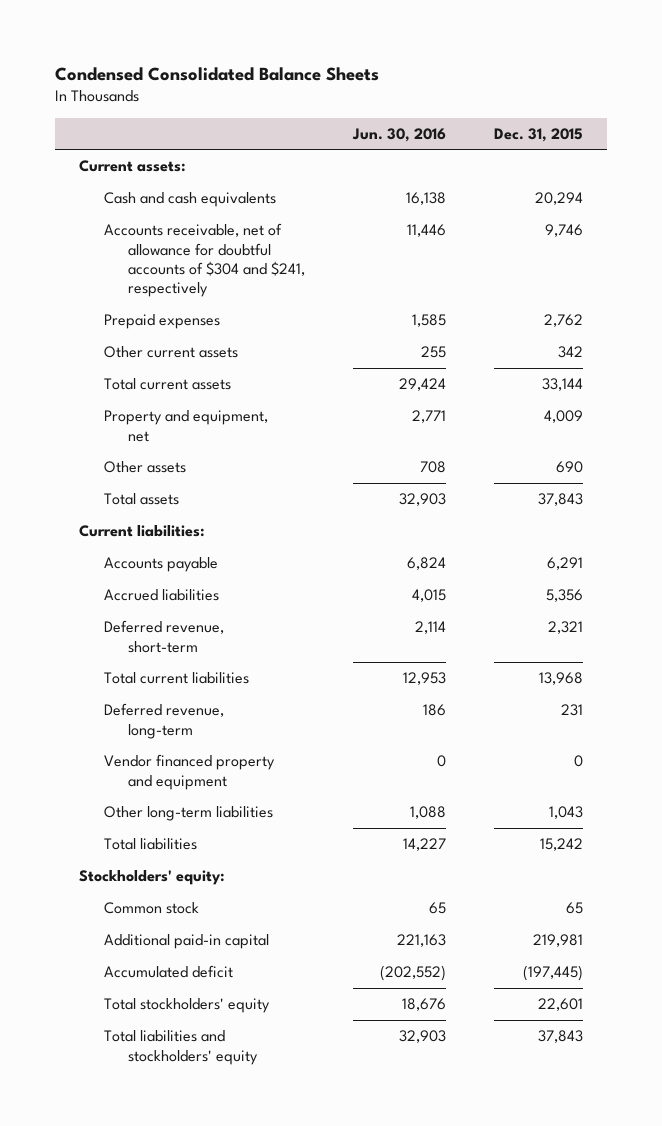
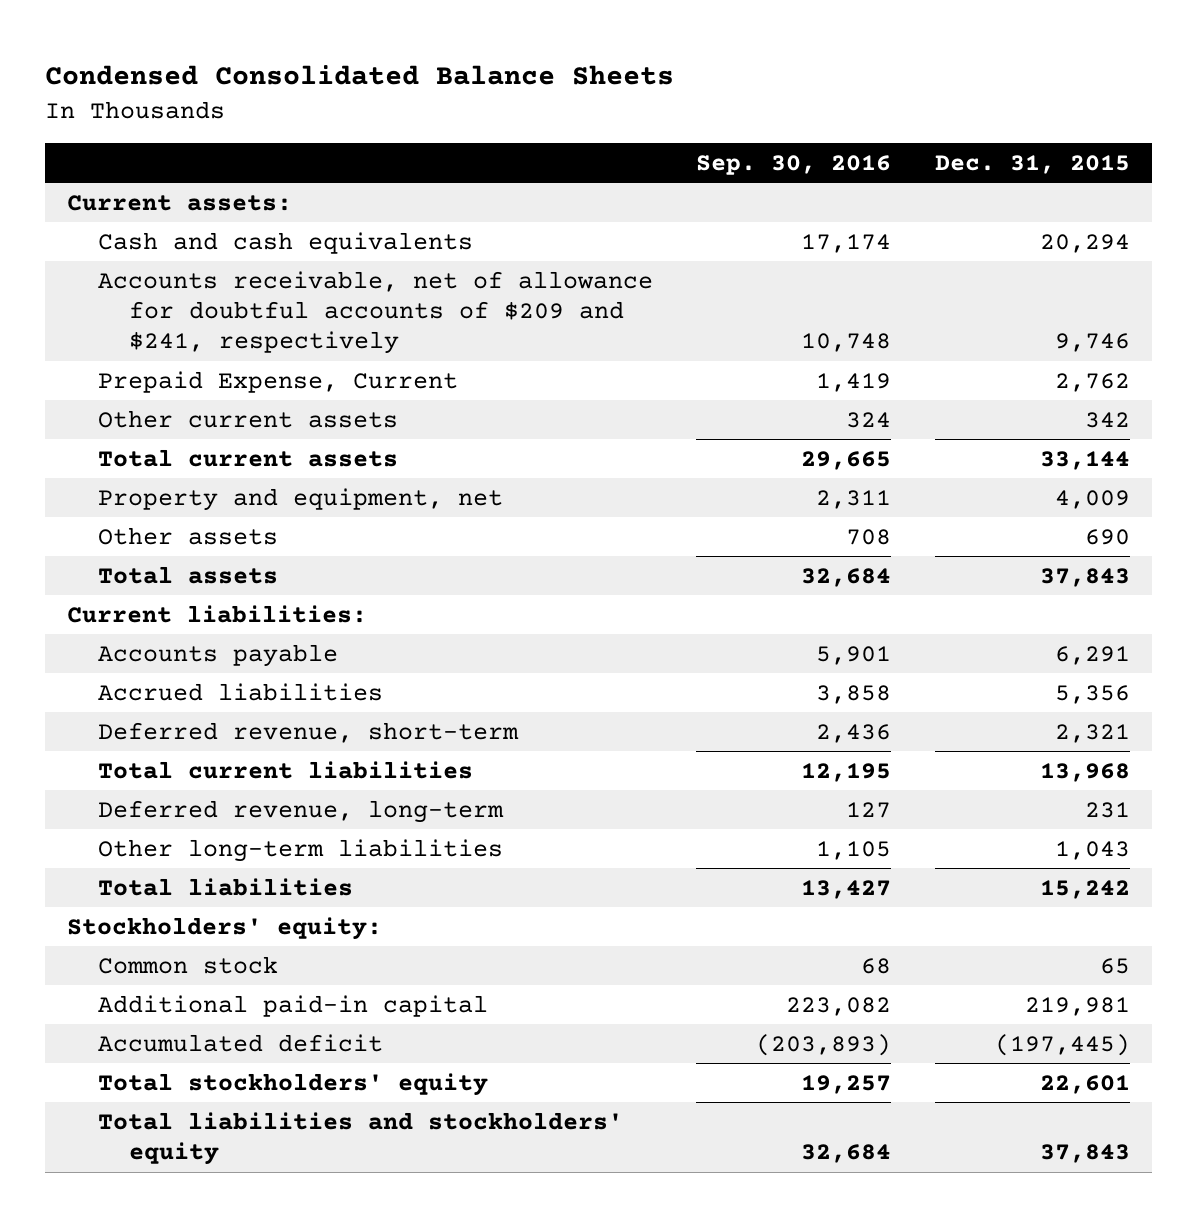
[352,127,447,142] Jun. 30, 2016 -> none
none -> [696,154,892,175] Sep. 30, 2016
[103,223,306,298] Accounts receivable, net of allowance for doubtful accounts of $304 and $241, respectively -> [97,270,653,355] Accounts receivable, net of allowance for doubtful accounts of $209 and $241, respectively
[103,314,220,330] Prepaid expenses -> [97,370,458,393] Prepaid Expense, Current
[103,754,275,790] Vendor financed property and equipment -> none

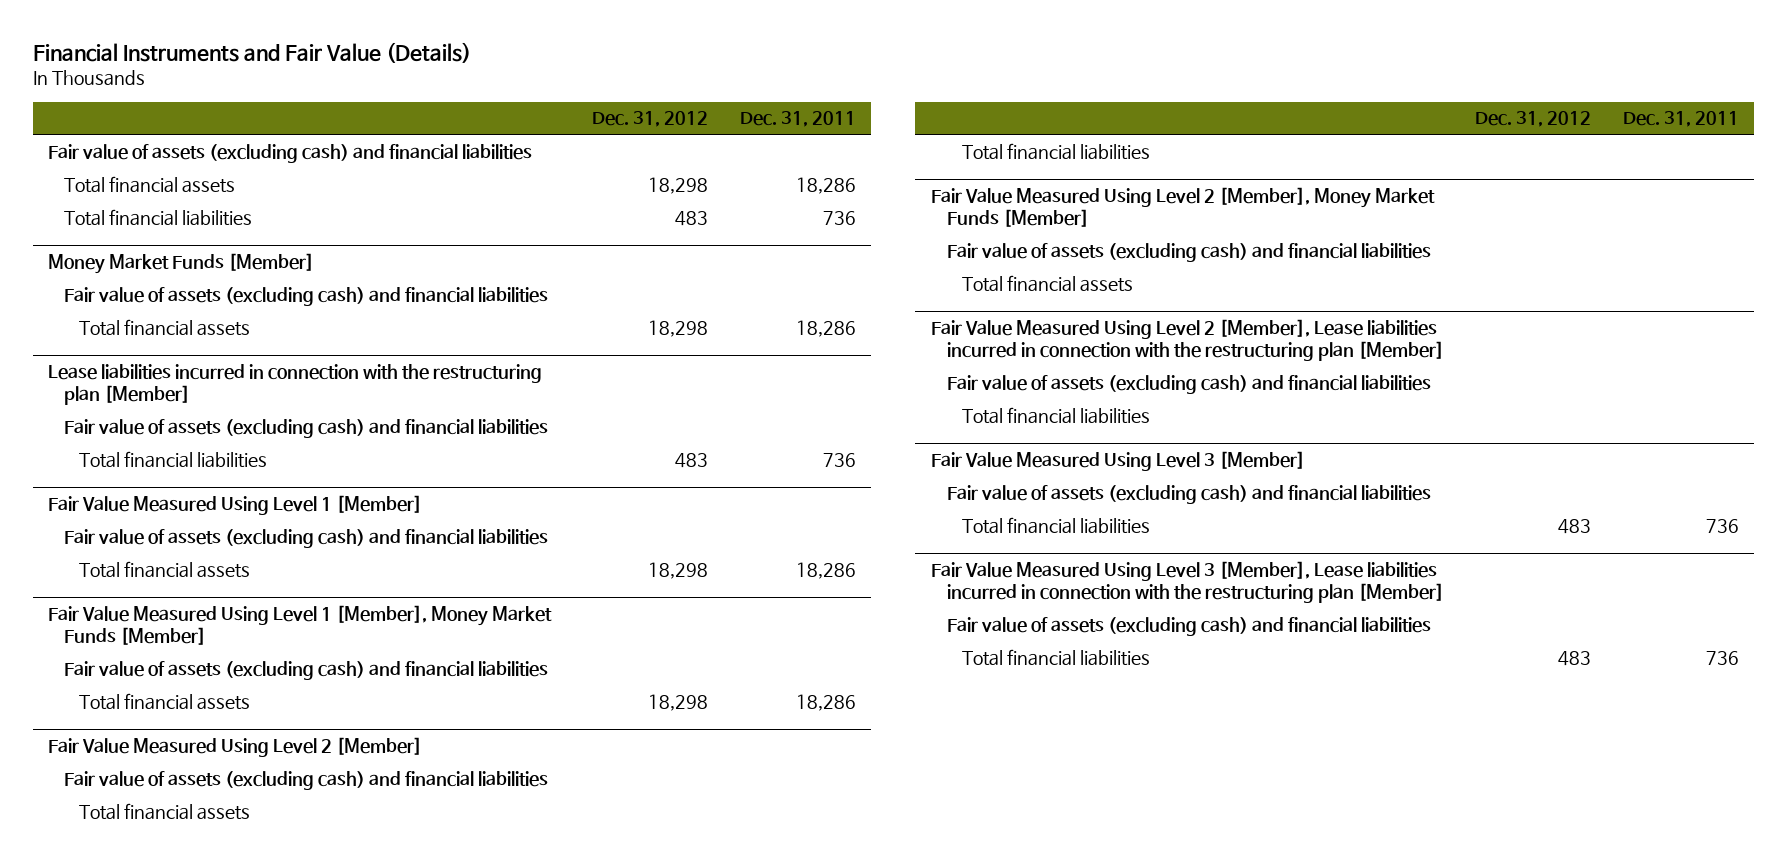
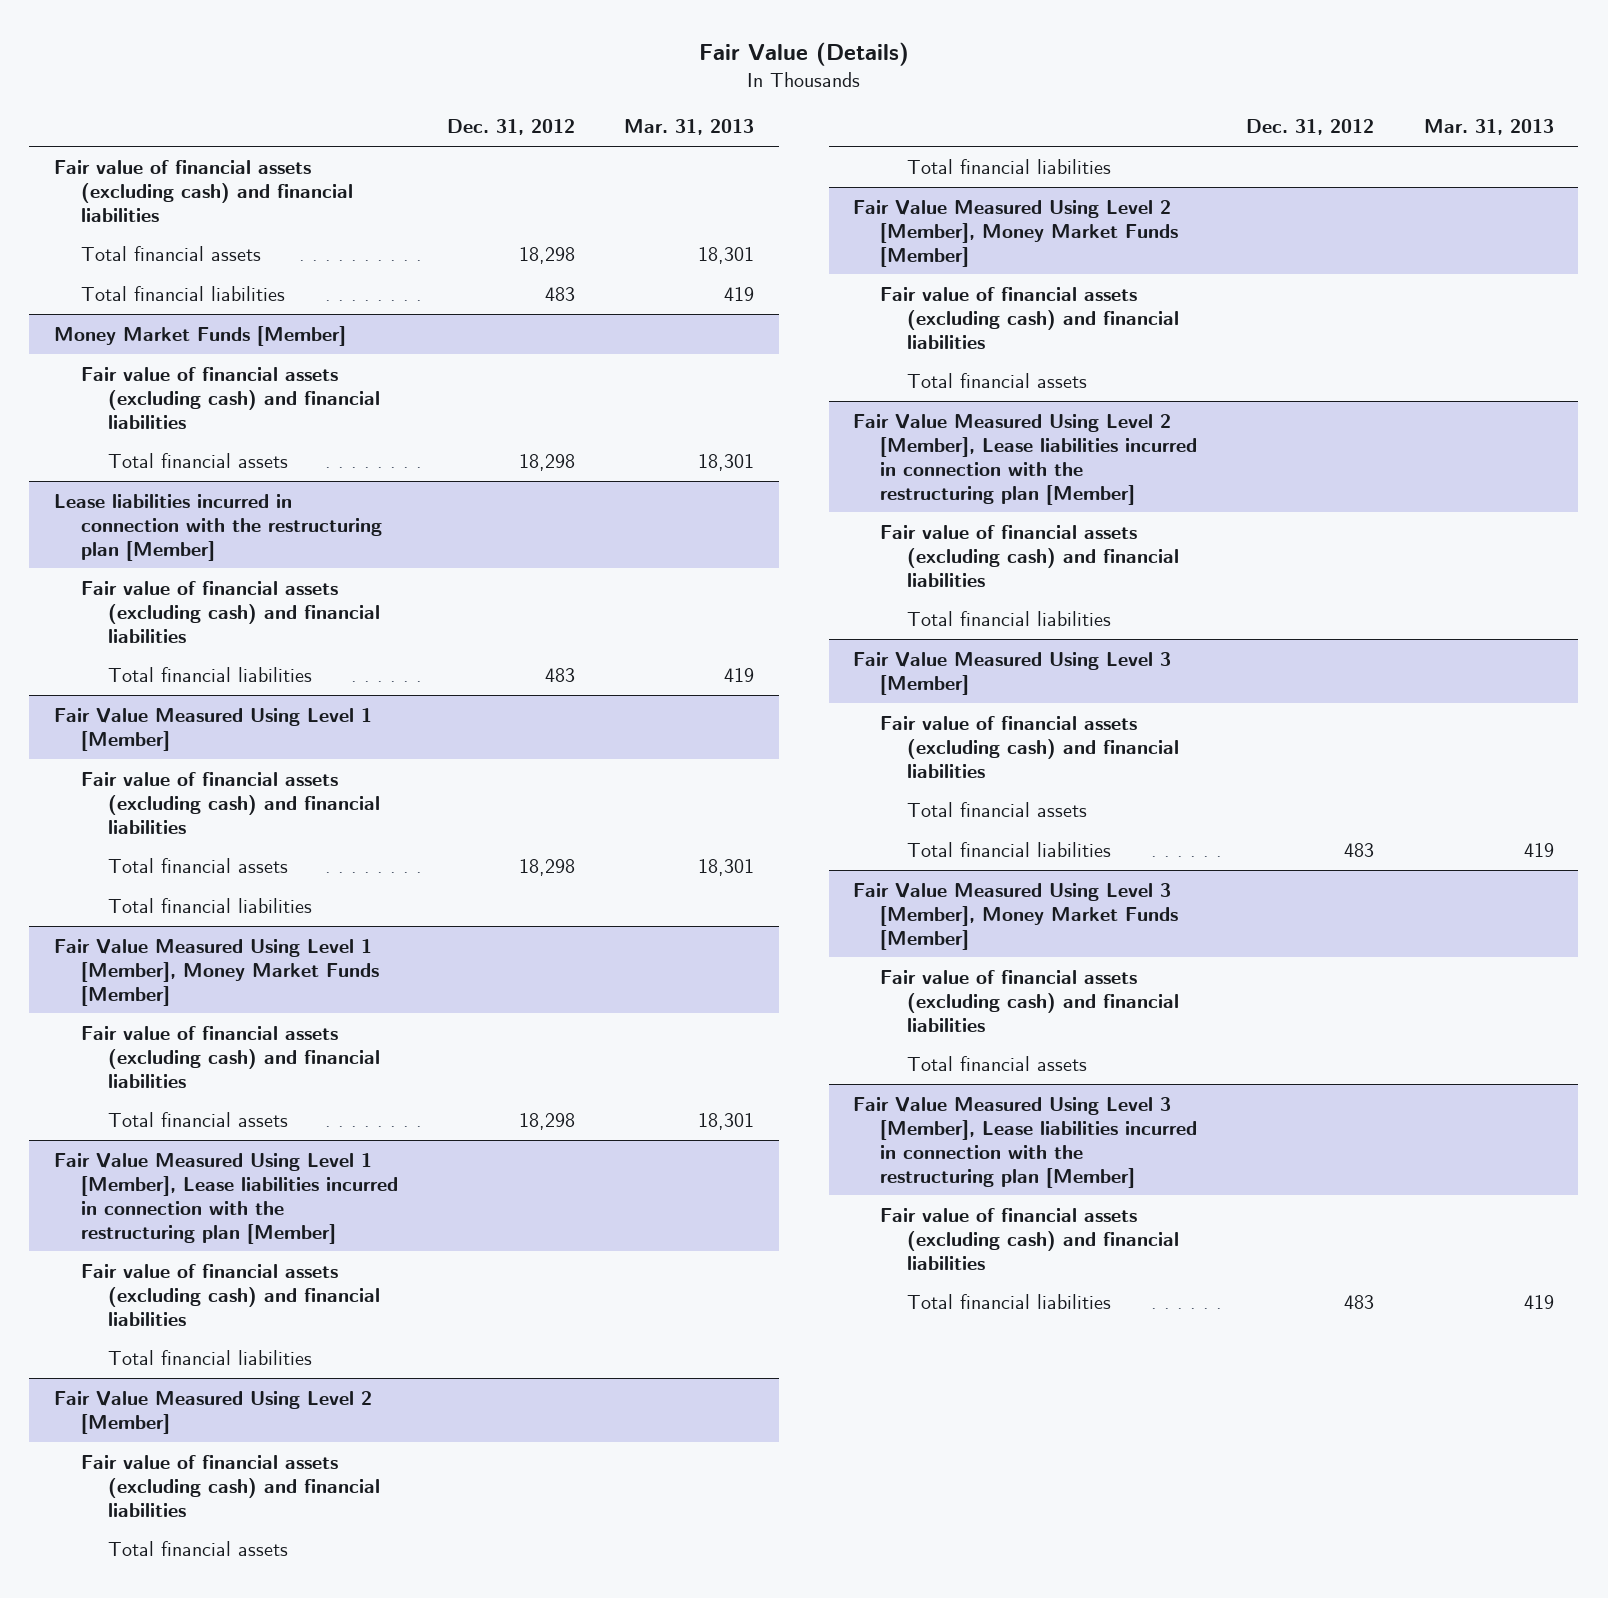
[32,41,471,63] Financial Instruments and Fair Value (Details) -> [698,42,909,67] Fair Value (Details)
[739,111,856,128] Dec. 31, 2011 -> none
none -> [624,119,755,136] Mar. 31, 2013
[48,143,533,163] Fair value of assets (excluding cash) and financial liabilities -> [53,159,353,222] Fair value of financial assets (excluding cash) and financial liabilities
[63,286,548,306] Fair value of assets (excluding cash) and financial liabilities -> [80,366,380,429] Fair value of financial assets (excluding cash) and financial liabilities
[63,418,548,438] Fair value of assets (excluding cash) and financial liabilities -> [80,580,380,643] Fair value of financial assets (excluding cash) and financial liabilities
[63,528,548,548] Fair value of assets (excluding cash) and financial liabilities -> [80,771,380,834] Fair value of financial assets (excluding cash) and financial liabilities
none -> [107,897,312,913] Total financial liabilities
[63,660,548,680] Fair value of assets (excluding cash) and financial liabilities -> [80,1025,380,1088] Fair value of financial assets (excluding cash) and financial liabilities
none -> [53,1152,398,1244] Fair Value Measured Using Level 1 [Member], Lease liabilities incurred in connection with the restructuring plan [Member]
none -> [80,1263,380,1326] Fair value of financial assets (excluding cash) and financial liabilities
none -> [107,1349,312,1365] Total financial liabilities
[63,770,548,790] Fair value of assets (excluding cash) and financial liabilities -> [80,1454,380,1517] Fair value of financial assets (excluding cash) and financial liabilities
[946,242,1431,262] Fair value of assets (excluding cash) and financial liabilities -> [880,286,1179,349] Fair value of financial assets (excluding cash) and financial liabilities
[946,374,1431,394] Fair value of assets (excluding cash) and financial liabilities -> [880,524,1179,587] Fair value of financial assets (excluding cash) and financial liabilities
[946,484,1431,504] Fair value of assets (excluding cash) and financial liabilities -> [880,715,1179,778] Fair value of financial assets (excluding cash) and financial liabilities
none -> [906,801,1087,817] Total financial assets
none -> [853,882,1179,950] Fair Value Measured Using Level 3 [Member], Money Market Funds [Member]
none -> [880,969,1179,1032] Fair value of financial assets (excluding cash) and financial liabilities
none -> [906,1055,1087,1071] Total financial assets
[946,616,1431,636] Fair value of assets (excluding cash) and financial liabilities -> [880,1207,1179,1270] Fair value of financial assets (excluding cash) and financial liabilities

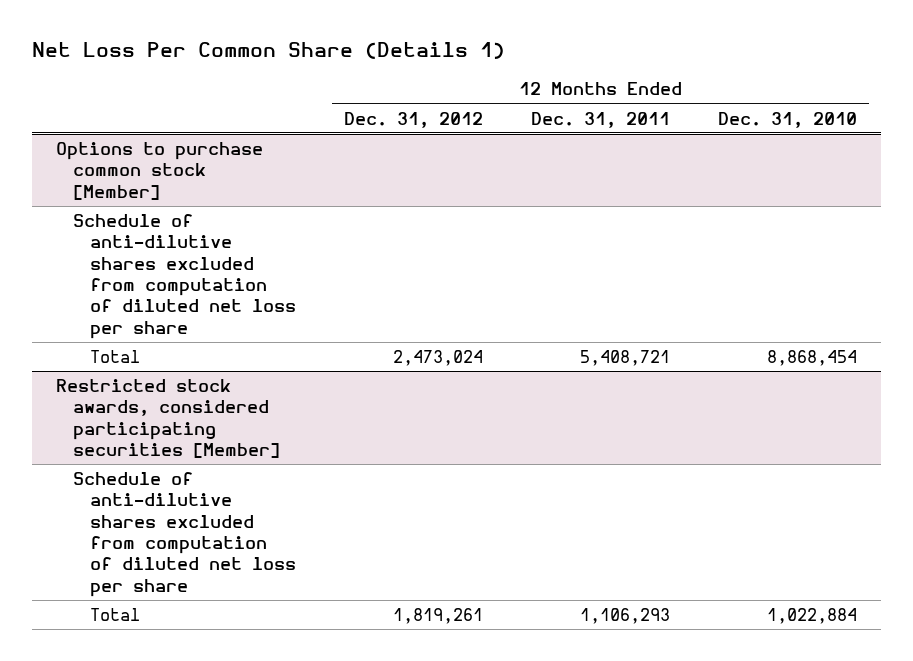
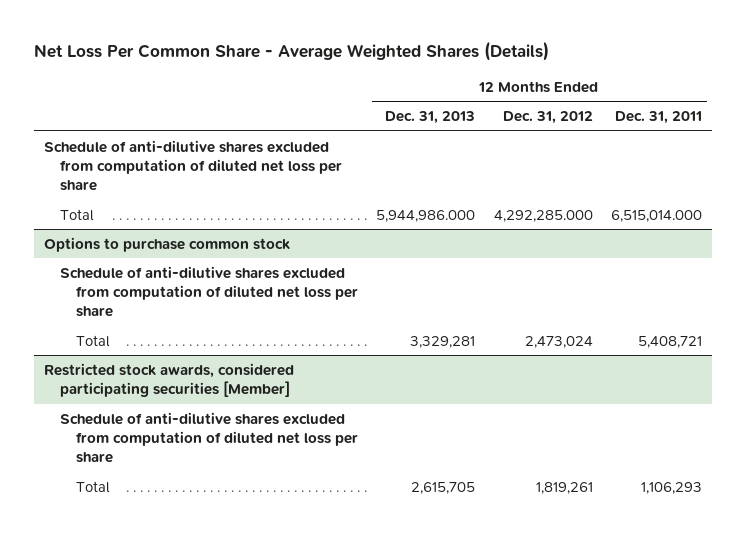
[31,42,505,60] Net Loss Per Common Share (Details 1) -> [34,41,550,62] Net Loss Per Common Share - Average Weighted Shares (Details)
[718,111,858,128] Dec. 31, 2010 -> none
none -> [385,111,476,125] Dec. 31, 2013
[55,142,263,200] Options to purchase common stock [Member] -> none
none -> [59,208,94,221] Total
none -> [43,236,290,252] Options to purchase common stock
none -> [59,265,358,318] Schedule of anti-dilutive shares excluded from computation of diluted net loss per share

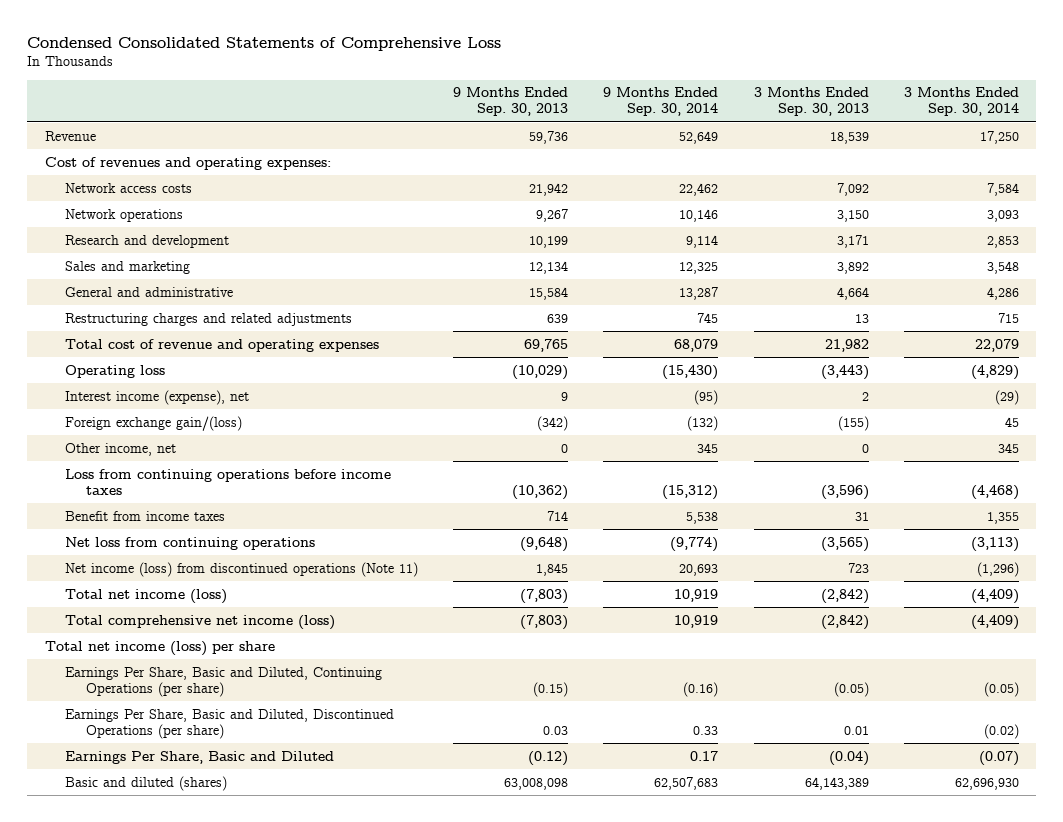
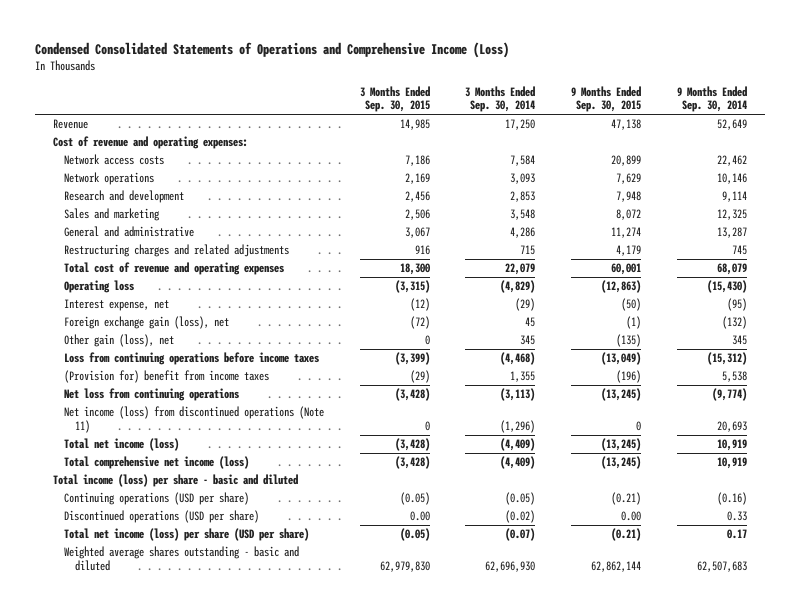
[26,36,501,51] Condensed Consolidated Statements of Comprehensive Loss -> [35,41,510,58] Condensed Consolidated Statements of Operations and Comprehensive Income (Loss)
[453,87,569,117] 9 Months Ended Sep. 30, 2013 -> none
[753,87,869,117] 3 Months Ended Sep. 30, 2013 -> none
none -> [359,85,430,113] 3 Months Ended Sep. 30, 2015
none -> [570,85,641,113] 9 Months Ended Sep. 30, 2015
[44,156,331,170] Cost of revenues and operating expenses: -> [52,136,248,150] Cost of revenue and operating expenses:
[65,389,250,405] Interest income (expense), net -> [63,299,169,312] Interest expense, net
[65,415,243,431] Foreign exchange gain/(loss) -> [63,316,229,330] Foreign exchange gain (loss), net
[65,442,177,456] Other income, net -> [63,334,174,348] Other gain (loss), net
[65,510,226,521] Benefit from income taxes -> [63,370,269,384] (Provision for) benefit from income taxes
[44,640,275,656] Total net income (loss) per share -> [52,474,298,488] Total income (loss) per share - basic and diluted
[65,666,383,697] Earnings Per Share, Basic and Diluted, Continuing Operations (per share) -> [63,492,249,506] Continuing operations (USD per share)
[65,708,395,739] Earnings Per Share, Basic and Diluted, Discontinued Operations (per share) -> [63,510,259,524] Discontinued operations (USD per share)
[65,750,335,764] Earnings Per Share, Basic and Diluted -> [63,528,309,542] Total net income (loss) per share (USD per share)
[65,775,228,791] Basic and diluted (shares) -> [63,546,299,572] Weighted average shares outstanding - basic and diluted

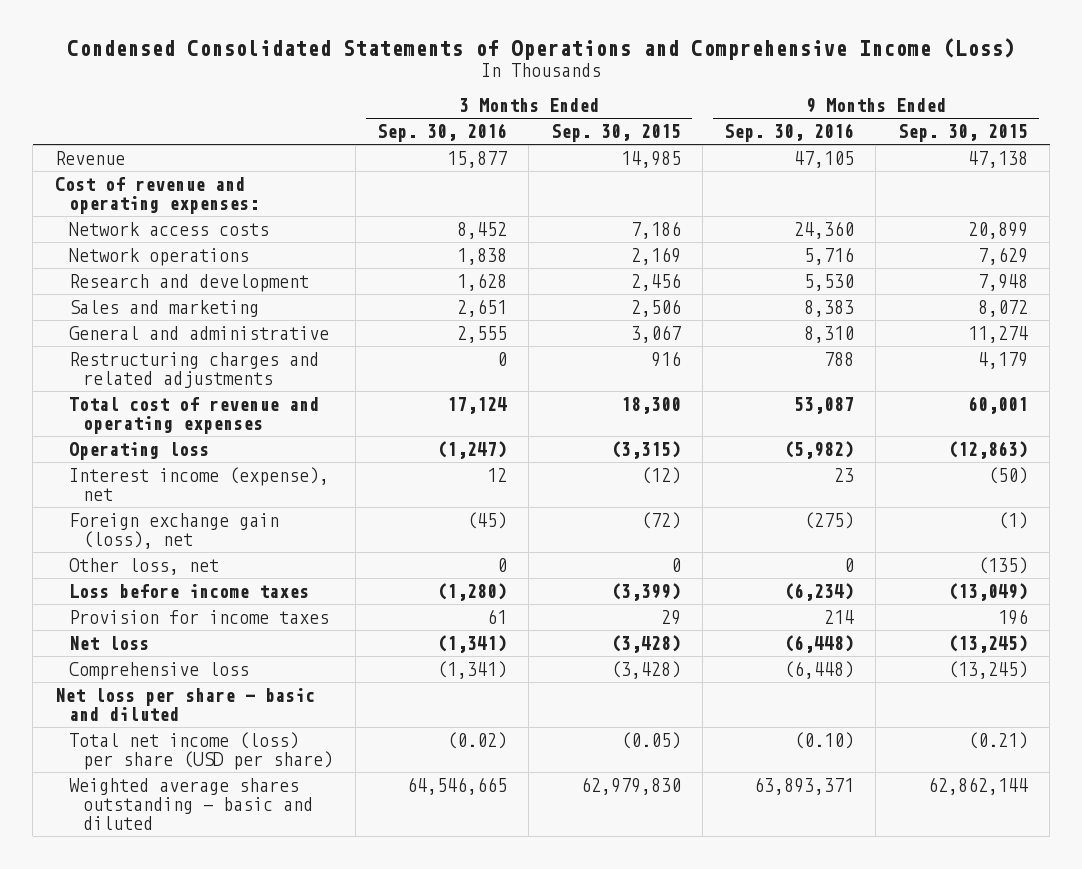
[465,85,536,113] 3 Months Ended Sep. 30, 2014 -> none
[676,85,747,113] 9 Months Ended Sep. 30, 2014 -> none
none -> [377,123,508,143] Sep. 30, 2016
none -> [724,123,855,143] Sep. 30, 2016
[63,299,169,312] Interest expense, net -> [69,467,330,502] Interest income (expense), net
[63,388,239,402] Net loss from continuing operations -> none
[63,406,324,434] Net income (loss) from discontinued operations (Note 11) -> none
[63,492,249,506] Continuing operations (USD per share) -> none
[63,510,259,524] Discontinued operations (USD per share) -> none
[63,334,174,348] Other gain (loss), net -> [69,558,220,576] Other loss, net
[63,352,319,366] Loss from continuing operations before income taxes -> [69,584,310,599] Loss before income taxes
[63,370,269,384] (Provision for) benefit from income taxes -> [69,610,330,625] Provision for income taxes
[409,370,430,384] (29) -> [660,610,681,626] 29
[615,370,641,384] (196) -> [997,609,1028,626] 196
[63,438,179,452] Total net income (loss) -> [69,636,150,651] Net loss
[63,456,249,470] Total comprehensive net income (loss) -> [69,662,250,681] Comprehensive loss
[52,474,298,488] Total income (loss) per share - basic and diluted -> [54,688,315,722] Net loss per share - basic and diluted

